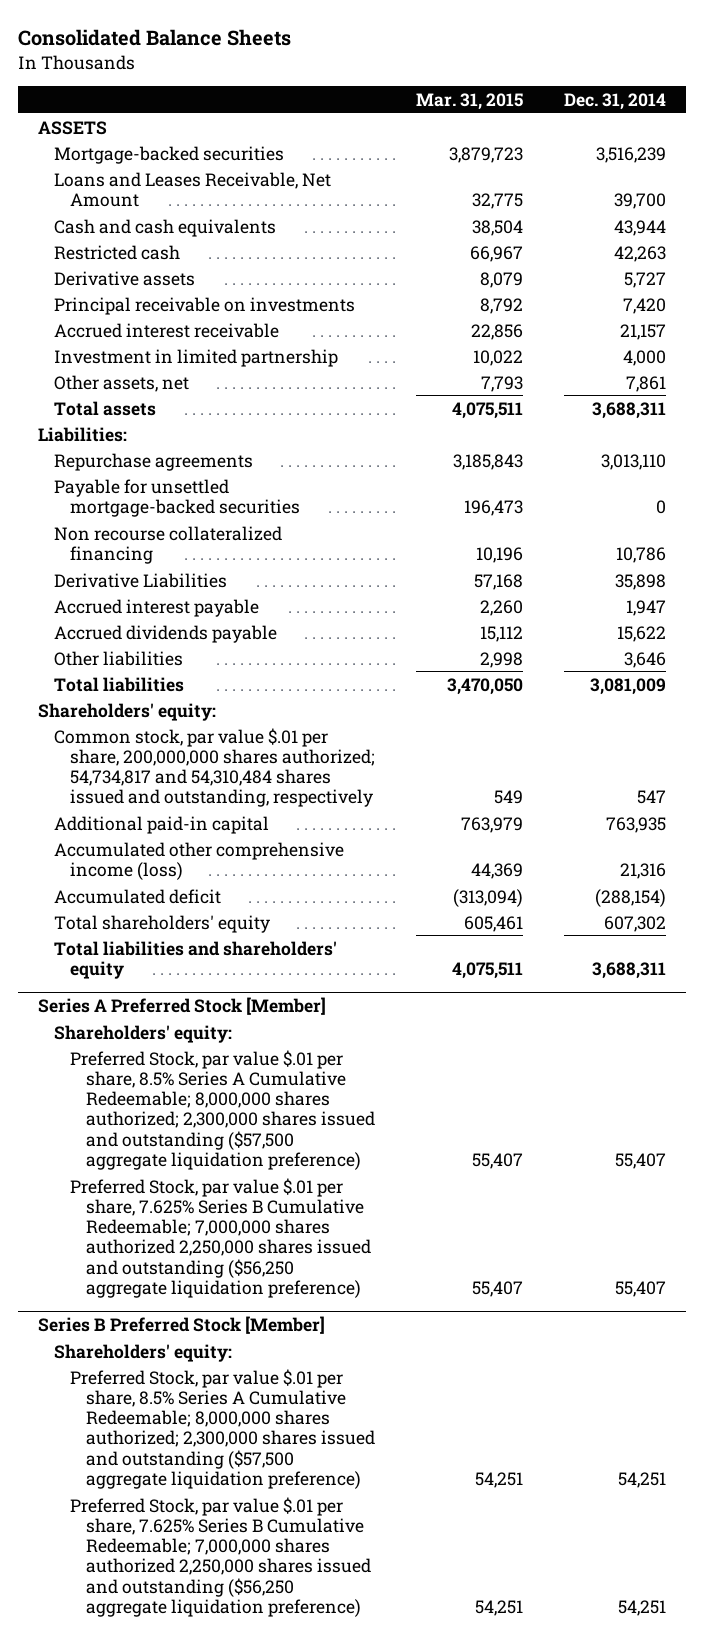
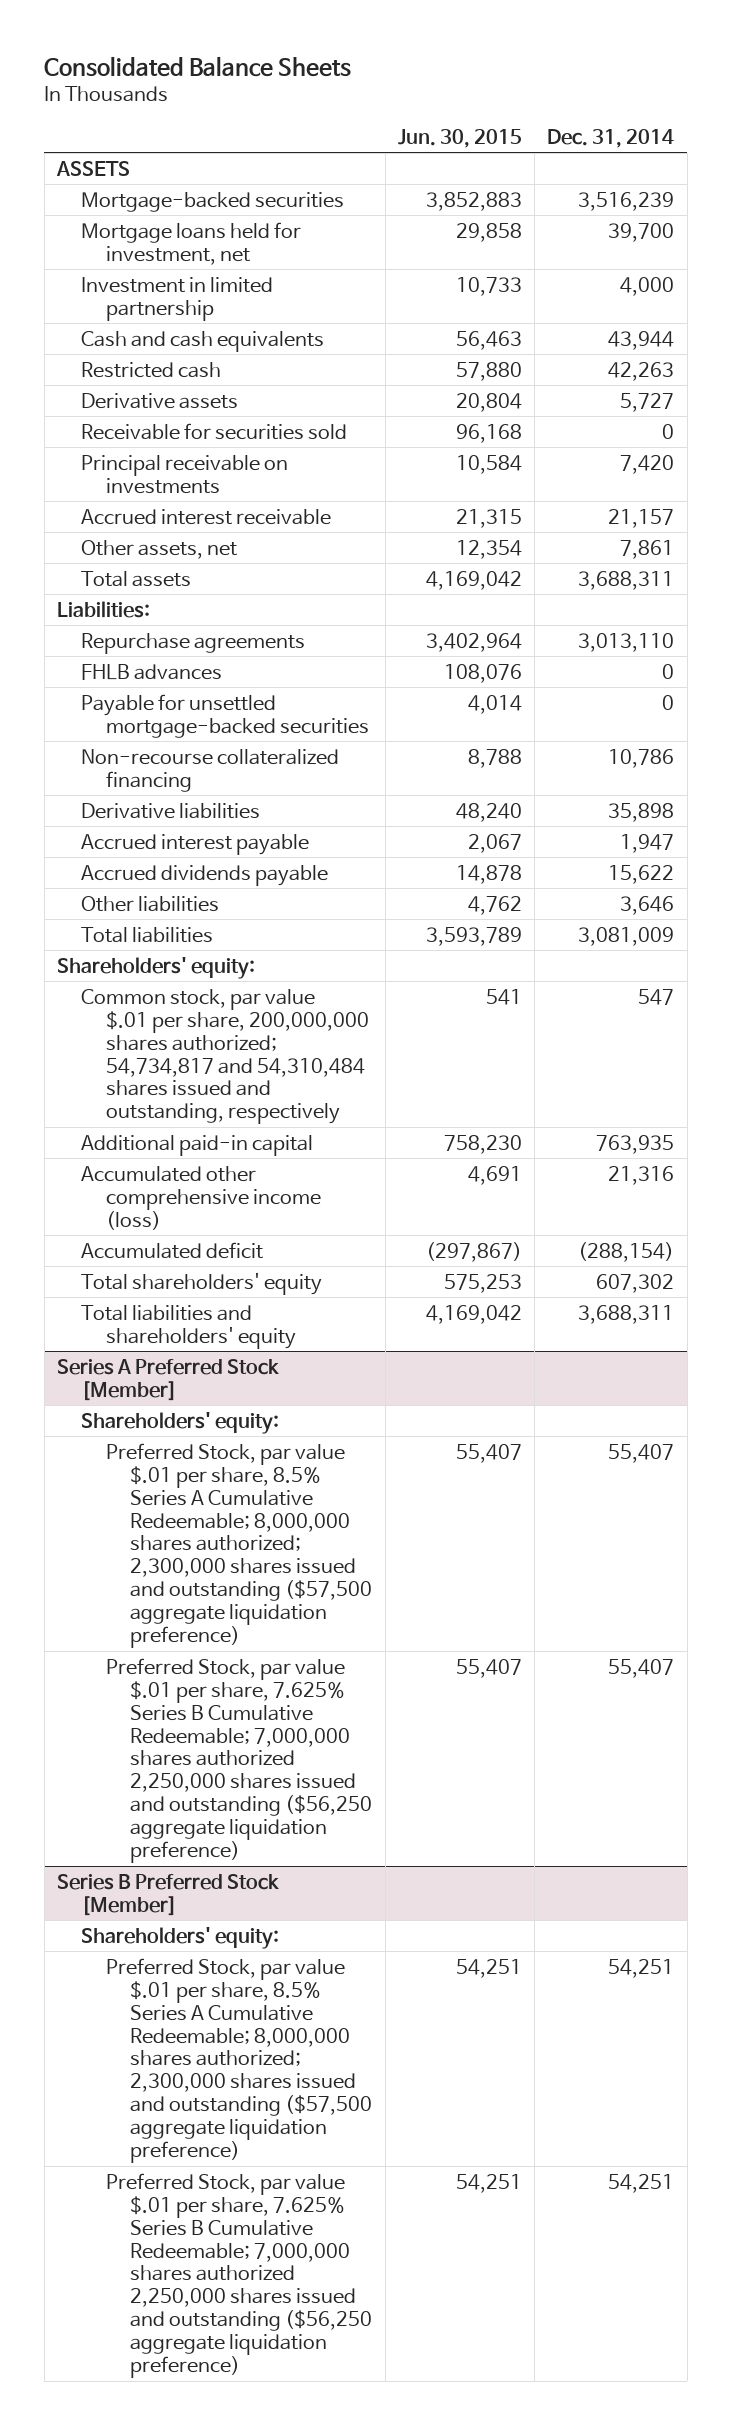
[416,92,524,110] Mar. 31, 2015 -> none
none -> [397,128,522,148] Jun. 30, 2015
[54,171,332,207] Loans and Leases Receivable, Net Amount -> [81,221,302,265] Mortgage loans held for investment, net
[54,348,339,367] Investment in limited partnership -> [81,276,274,321] Investment in limited partnership
none -> [81,422,348,440] Receivable for securities sold
none -> [81,663,223,680] FHLB advances
[54,525,283,564] Non recourse collateralized financing -> [81,748,340,792] Non-recourse collateralized financing
[54,572,228,588] Derivative Liabilities -> [81,802,261,819] Derivative liabilities

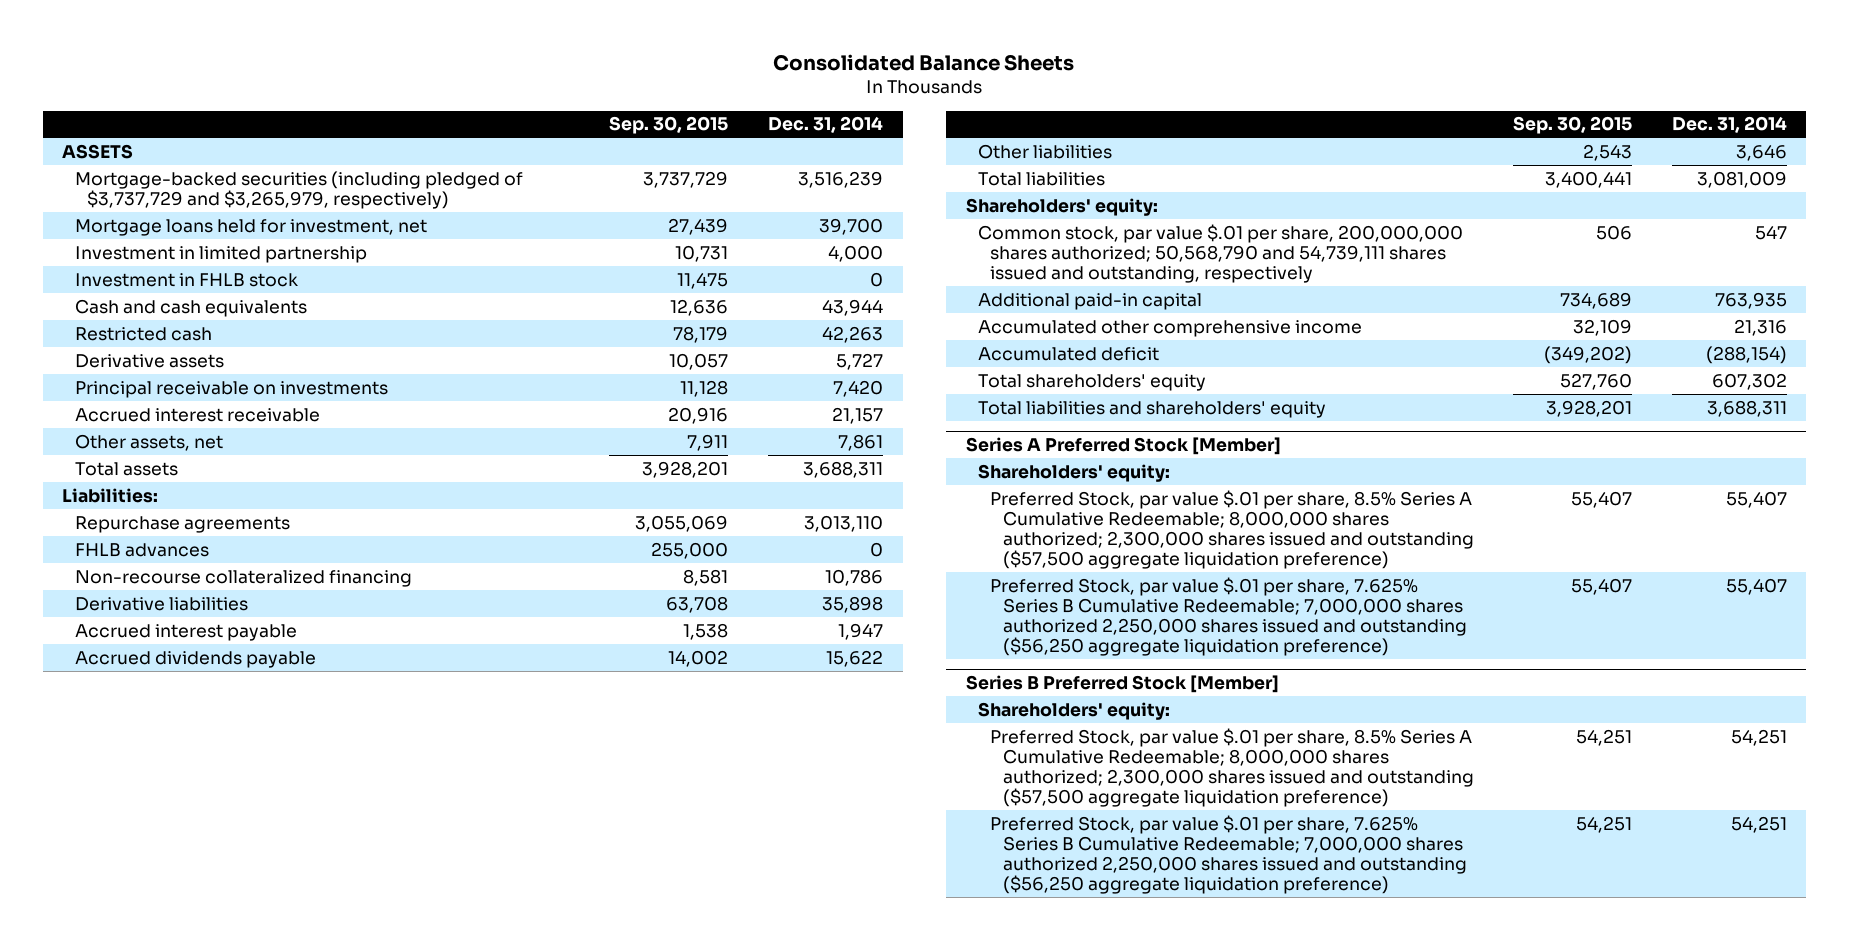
[397,128,522,148] Jun. 30, 2015 -> none
none -> [609,116,729,135] Sep. 30, 2015
[81,191,345,212] Mortgage-backed securities -> [74,170,523,209] Mortgage-backed securities (including pledged of $3,737,729 and $3,265,979, respectively)
none -> [74,272,298,287] Investment in FHLB stock
[81,422,348,440] Receivable for securities sold -> none
[81,693,369,738] Payable for unsettled mortgage-backed securities -> none
[81,988,369,1125] Common stock, par value $.01 per share, 200,000,000 shares authorized; 54,734,817 and 54,310,484 shares issued and outstanding, respectively -> [978,223,1464,284] Common stock, par value $.01 per share, 200,000,000 shares authorized; 50,568,790 and 54,739,111 shares issued and outstanding, respectively
[81,1165,321,1230] Accumulated other comprehensive income (loss) -> [978,319,1363,337] Accumulated other comprehensive income

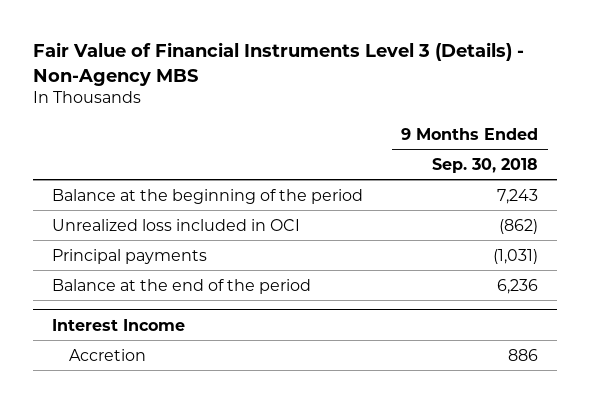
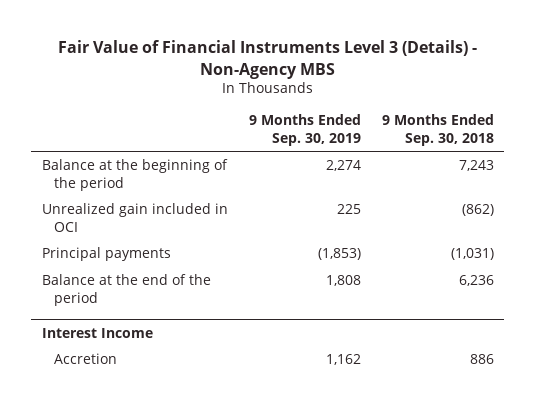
none -> [248,114,361,146] 9 Months Ended Sep. 30, 2019
[51,218,300,231] Unrealized loss included in OCI -> [41,203,228,232] Unrealized gain included in OCI

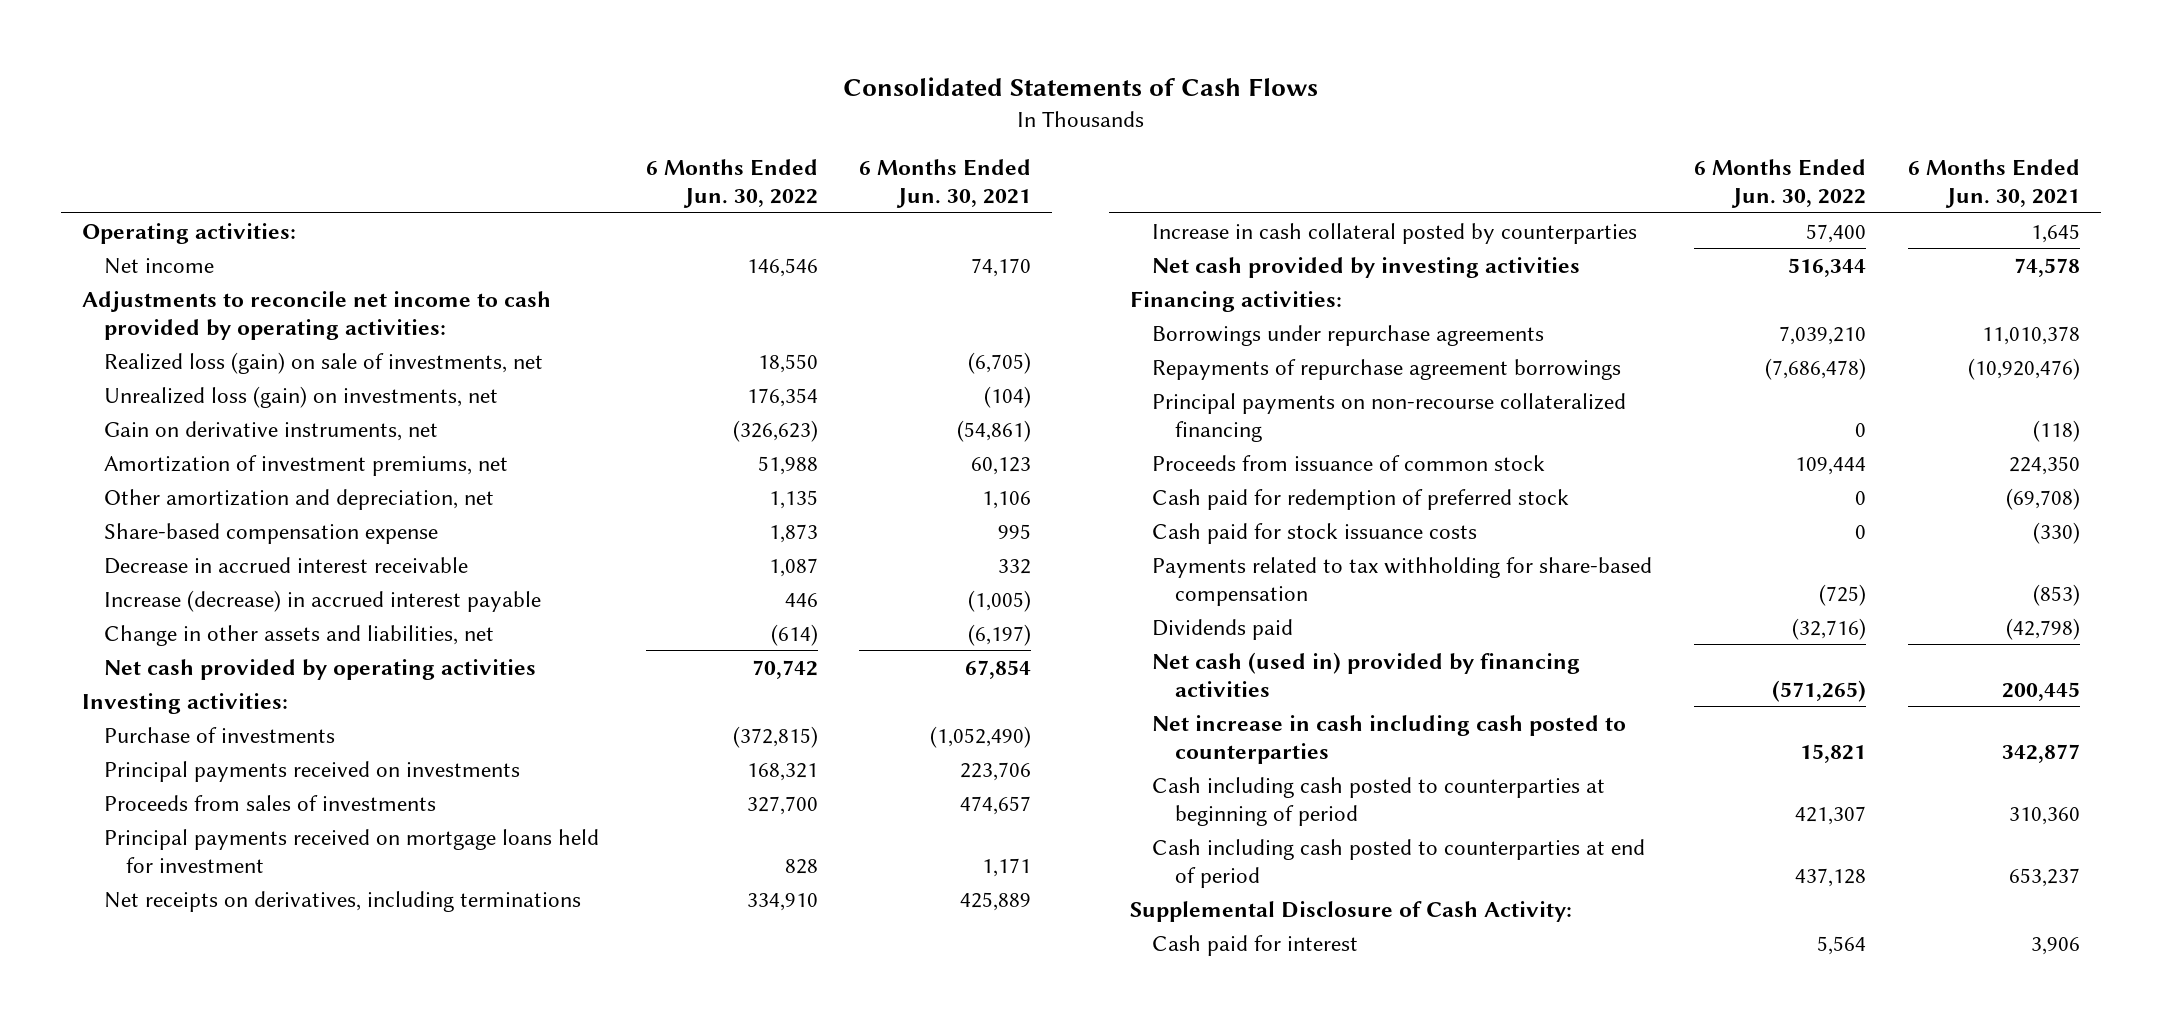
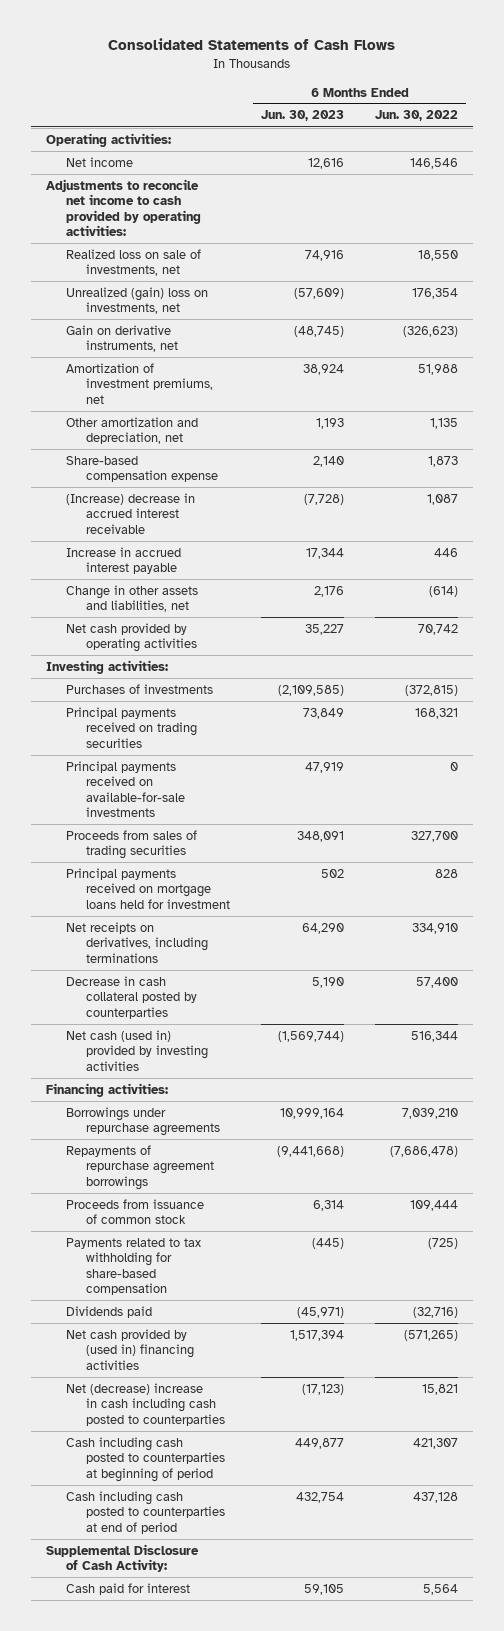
[859,158,1032,208] 6 Months Ended Jun. 30, 2021 -> none
none -> [261,110,345,122] Jun. 30, 2023
[103,351,543,374] Realized loss (gain) on sale of investments, net -> [66,248,202,277] Realized loss on sale of investments, net
[103,385,498,408] Unrealized loss (gain) on investments, net -> [66,286,209,315] Unrealized (gain) loss on investments, net
[103,556,468,574] Decrease in accrued interest receivable -> [66,492,196,534] (Increase) decrease in accrued interest receivable
[103,589,541,612] Increase (decrease) in accrued interest payable -> [66,546,182,575] Increase in accrued interest payable
[103,726,335,743] Purchase of investments -> [66,683,214,694] Purchases of investments
none -> [66,706,198,748] Principal payments received on trading securities
[103,760,520,782] Principal payments received on investments -> [66,760,186,817] Principal payments received on available-for-sale investments
[746,762,818,781] 168,321 -> [450,761,459,771] 0
[103,794,436,811] Proceeds from sales of investments -> [66,829,198,860] Proceeds from sales of trading securities
[1152,222,1638,244] Increase in cash collateral posted by counterparties -> [66,975,198,1019] Decrease in cash collateral posted by counterparties
[1152,256,1581,278] Net cash provided by investing activities -> [66,1029,209,1071] Net cash (used in) provided by investing activities
[1152,392,1627,442] Principal payments on non-recourse collateralized financing -> none
[1152,488,1570,510] Cash paid for redemption of preferred stock -> none
[1152,522,1478,544] Cash paid for stock issuance costs -> none
[1152,651,1581,697] Net cash (used in) provided by financing activities -> [66,1328,195,1370] Net cash provided by (used in) financing activities
[1152,714,1627,764] Net increase in cash including cash posted to counterparties -> [66,1382,226,1426] Net (decrease) increase in cash including cash posted to counterparties

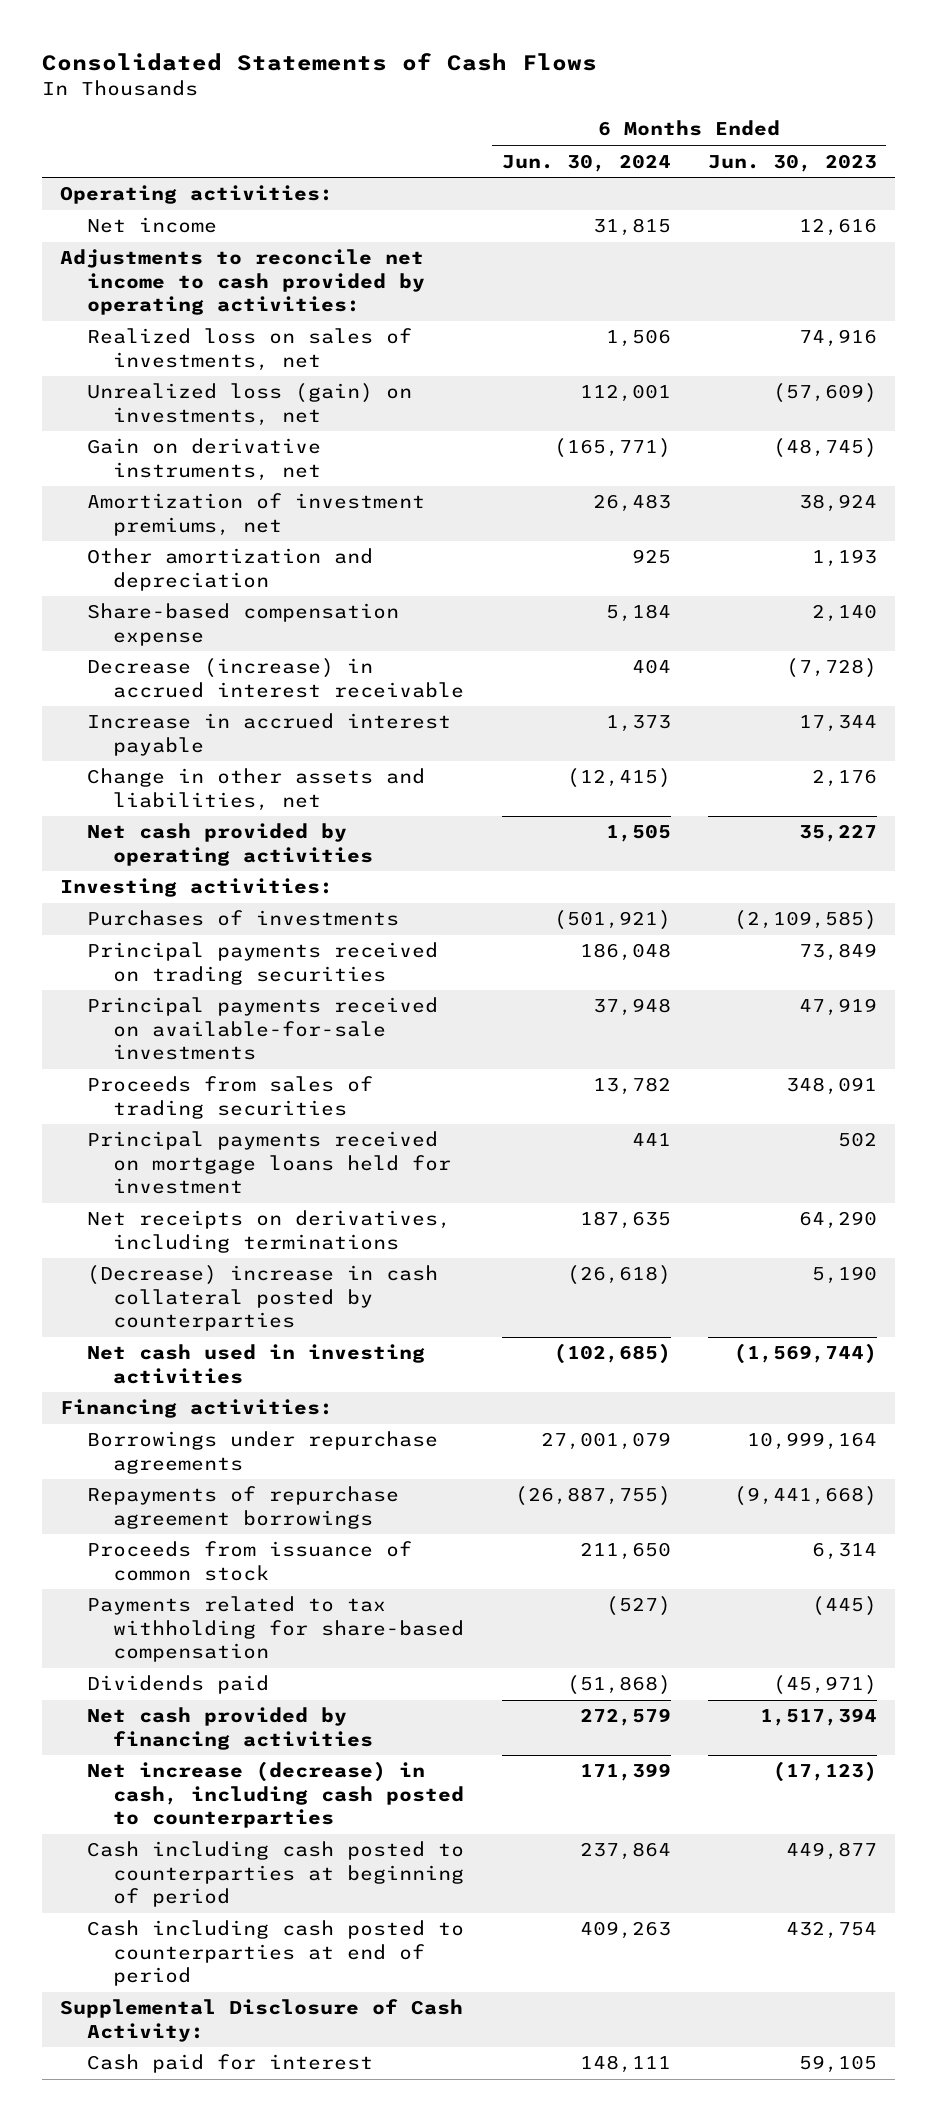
[375,110,459,122] Jun. 30, 2022 -> none
none -> [501,153,671,172] Jun. 30, 2024
[66,248,202,277] Realized loss on sale of investments, net -> [86,328,412,371] Realized loss on sales of investments, net
[66,286,209,315] Unrealized (gain) loss on investments, net -> [86,383,412,426] Unrealized loss (gain) on investments, net
[66,416,199,445] Other amortization and depreciation, net -> [86,548,373,591] Other amortization and depreciation
[66,492,196,534] (Increase) decrease in accrued interest receivable -> [86,658,465,698] Decrease (increase) in accrued interest receivable
[66,975,198,1019] Decrease in cash collateral posted by counterparties -> [86,1265,438,1332] (Decrease) increase in cash collateral posted by counterparties
[66,1029,209,1071] Net cash (used in) provided by investing activities -> [86,1344,425,1384] Net cash used in investing activities
[66,1328,195,1370] Net cash provided by (used in) financing activities -> [86,1707,374,1750] Net cash provided by financing activities
[66,1382,226,1426] Net (decrease) increase in cash including cash posted to counterparties -> [86,1761,465,1829] Net increase (decrease) in cash, including cash posted to counterparties

